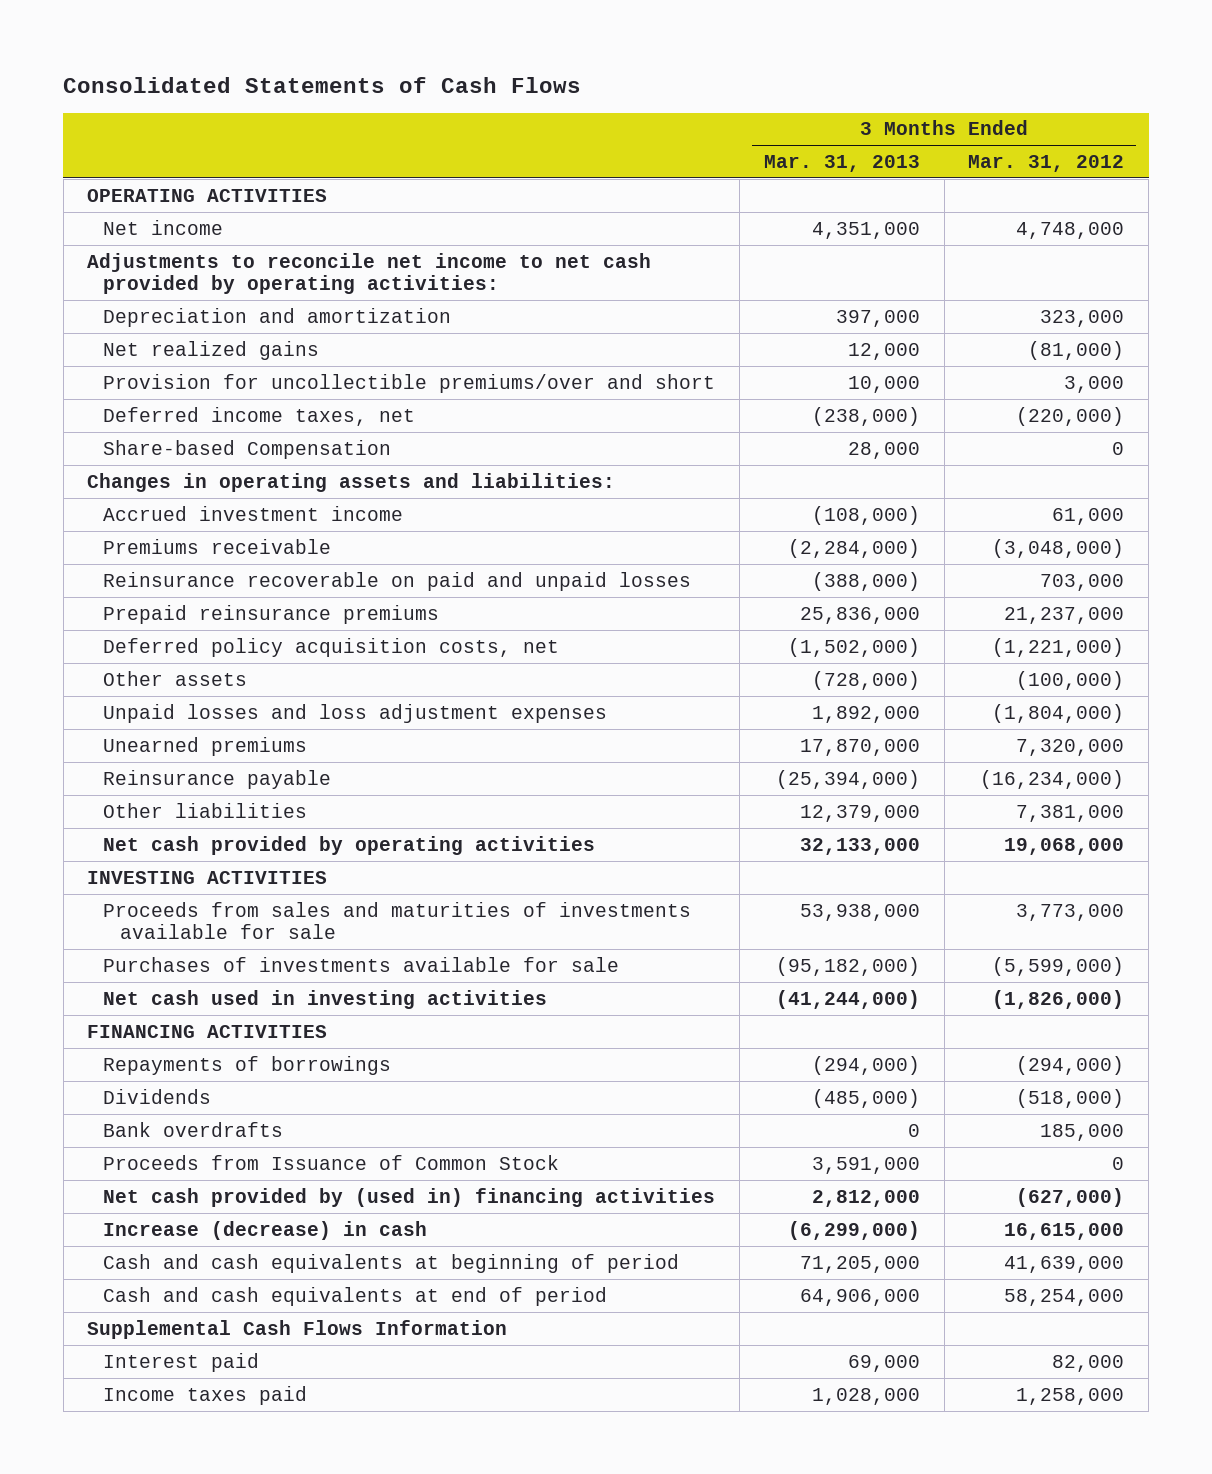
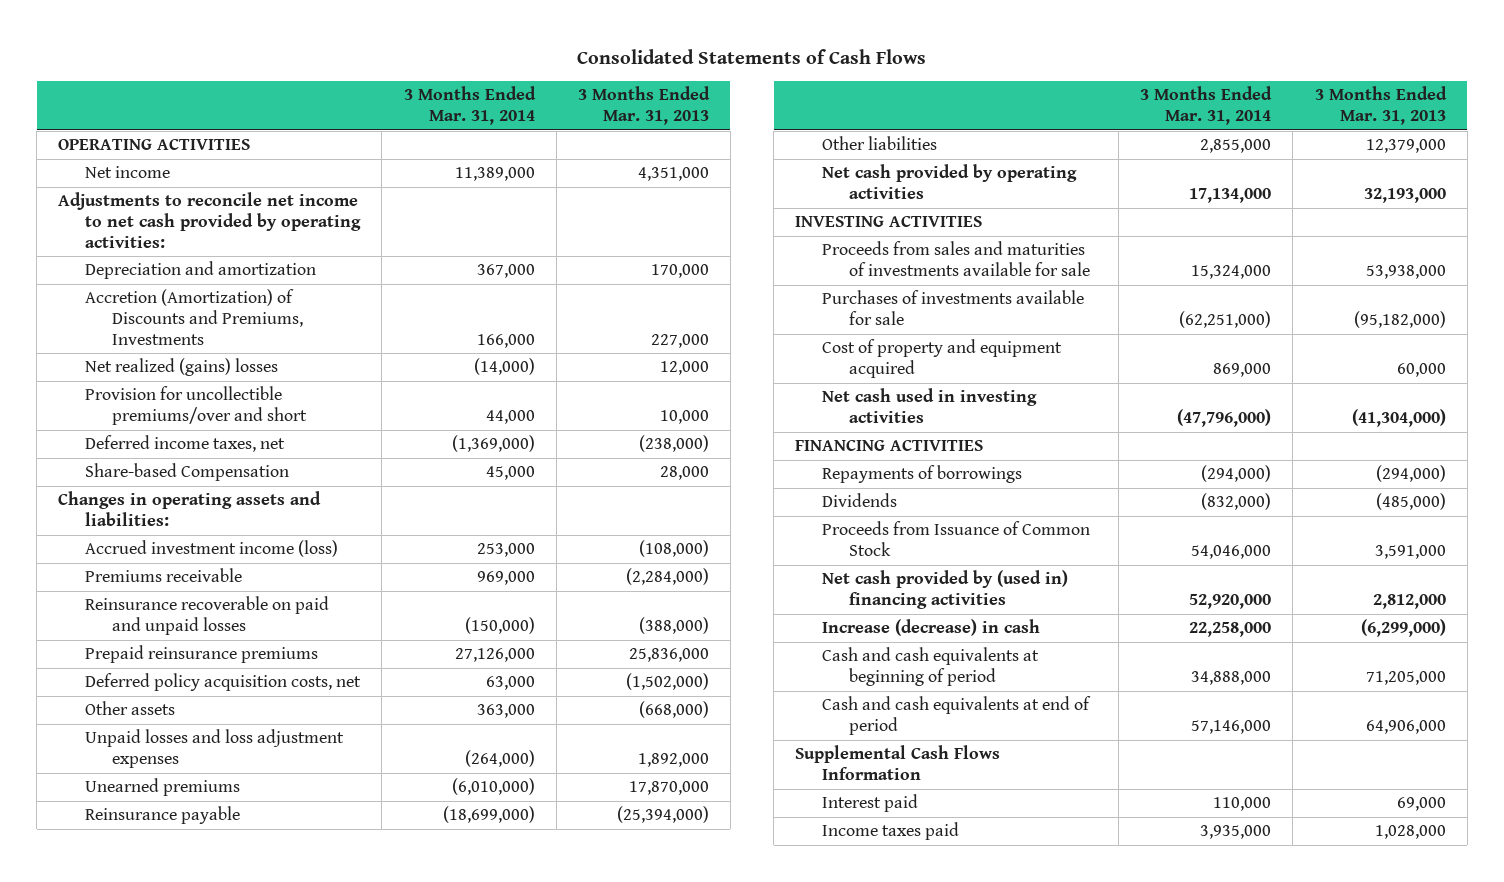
[968,154,1125,172] Mar. 31, 2012 -> none
none -> [403,86,536,126] 3 Months Ended Mar. 31, 2014
[835,309,920,327] 397,000 -> [650,264,709,279] 170,000
none -> [85,289,304,345] Accretion (Amortization) of Discounts and Premiums, Investments
[103,340,320,360] Net realized gains -> [85,358,279,377] Net realized (gains) losses
[103,505,404,521] Accrued investment income -> [85,540,339,558] Accrued investment income (loss)
[811,670,920,690] (728,000) -> [638,701,709,719] (668,000)
[799,837,920,855] 32,133,000 -> [1363,188,1446,204] 32,193,000
none -> [822,339,1063,379] Cost of property and equipment acquired
[775,989,920,1009] (41,244,000) -> [1351,409,1446,428] (41,304,000)
[103,1121,284,1137] Bank overdrafts -> none

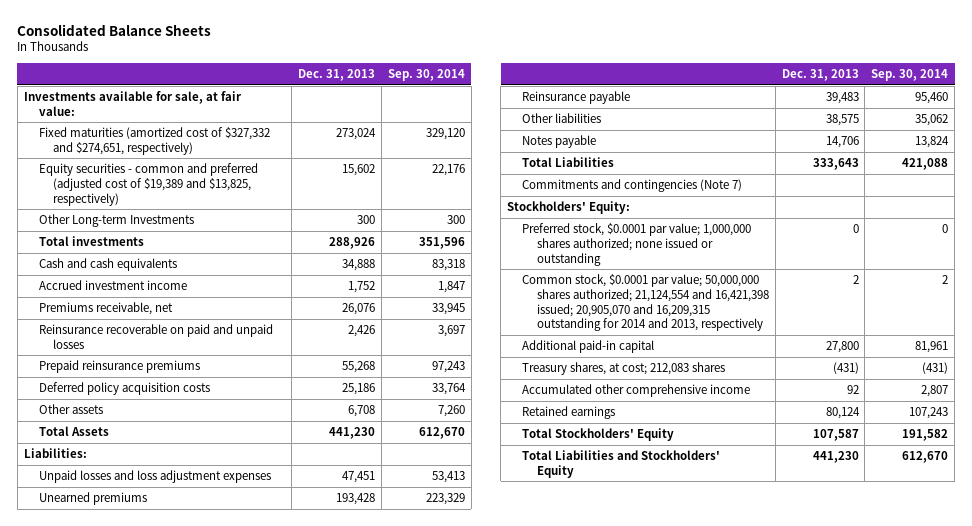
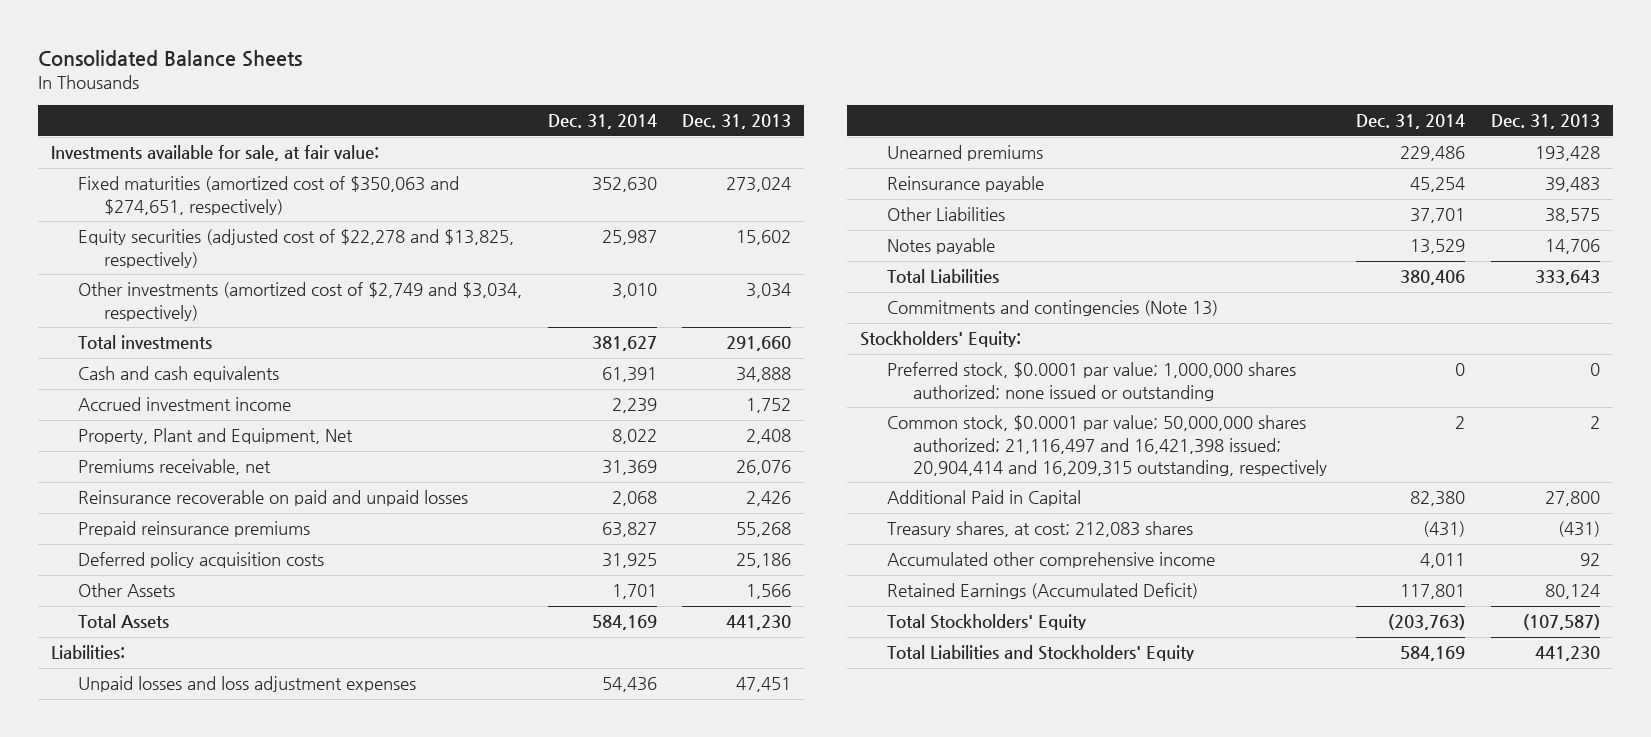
[388,69,466,82] Sep. 30, 2014 -> none
none -> [547,114,657,130] Dec. 31, 2014
[38,214,194,228] Other Long-term Investments -> none
[38,127,270,155] Fixed maturities (amortized cost of $327,332 and $274,651, respectively) -> [77,176,459,215] Fixed maturities (amortized cost of $350,063 and $274,651, respectively)
[38,163,258,206] Equity securities - common and preferred (adjusted cost of $19,389 and $13,825, respectively) -> [77,229,514,268] Equity securities (adjusted cost of $22,278 and $13,825, respectively)
none -> [77,282,522,321] Other investments (amortized cost of $2,749 and $3,034, respectively)
[329,237,376,250] 288,926 -> [726,336,792,352] 291,660
none -> [77,428,353,445] Property, Plant and Equipment, Net
[38,404,103,415] Other assets -> [77,583,175,598] Other Assets
[348,405,376,418] 6,708 -> [746,584,792,600] 1,566
[521,113,601,124] Other liabilities -> [886,207,1005,222] Other Liabilities
[521,179,742,193] Commitments and contingencies (Note 7) -> [886,300,1218,317] Commitments and contingencies (Note 13)
[521,274,769,332] Common stock, $0.0001 par value; 50,000,000 shares authorized; 21,124,554 and 16,421,398 issued; 20,905,070 and 16,209,315 outstanding for 2014 and 2013, respectively -> [886,415,1328,476] Common stock, $0.0001 par value; 50,000,000 shares authorized; 21,116,497 and 16,421,398 issued; 20,904,414 and 16,209,315 outstanding, respectively
[521,340,654,354] Additional paid-in capital -> [886,490,1081,507] Additional Paid in Capital
[521,406,615,420] Retained earnings -> [886,583,1198,600] Retained Earnings (Accumulated Deficit)
[812,429,859,442] 107,587 -> [1523,614,1601,631] (107,587)

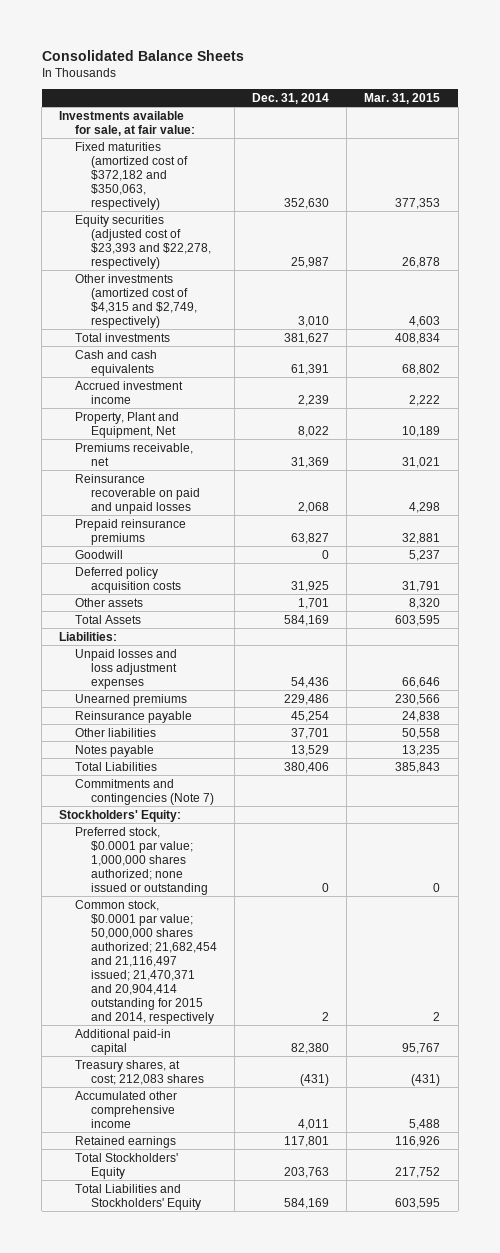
[682,114,792,130] Dec. 31, 2013 -> none
none -> [364,92,441,104] Mar. 31, 2015
[77,176,459,215] Fixed maturities (amortized cost of $350,063 and $274,651, respectively) -> [75,141,188,210] Fixed maturities (amortized cost of $372,182 and $350,063, respectively)
[77,229,514,268] Equity securities (adjusted cost of $22,278 and $13,825, respectively) -> [75,214,211,269] Equity securities (adjusted cost of $23,393 and $22,278, respectively)
[77,282,522,321] Other investments (amortized cost of $2,749 and $3,034, respectively) -> [75,273,197,328] Other investments (amortized cost of $4,315 and $2,749, respectively)
none -> [75,549,124,559] Goodwill
[77,583,175,598] Other Assets -> [75,597,144,607] Other assets
[886,207,1005,222] Other Liabilities -> [75,727,157,737] Other liabilities
[886,300,1218,317] Commitments and contingencies (Note 13) -> [75,778,214,805] Commitments and contingencies (Note 7)
[886,415,1328,476] Common stock, $0.0001 par value; 50,000,000 shares authorized; 21,116,497 and 16,421,398 issued; 20,904,414 and 16,209,315 outstanding, respectively -> [75,899,217,1024] Common stock, $0.0001 par value; 50,000,000 shares authorized; 21,682,454 and 21,116,497 issued; 21,470,371 and 20,904,414 outstanding for 2015 and 2014, respectively
[886,490,1081,507] Additional Paid in Capital -> [75,1028,172,1055] Additional paid-in capital
[886,583,1198,600] Retained Earnings (Accumulated Deficit) -> [75,1135,177,1148] Retained earnings
[1388,614,1466,631] (203,763) -> [284,1166,330,1178] 203,763

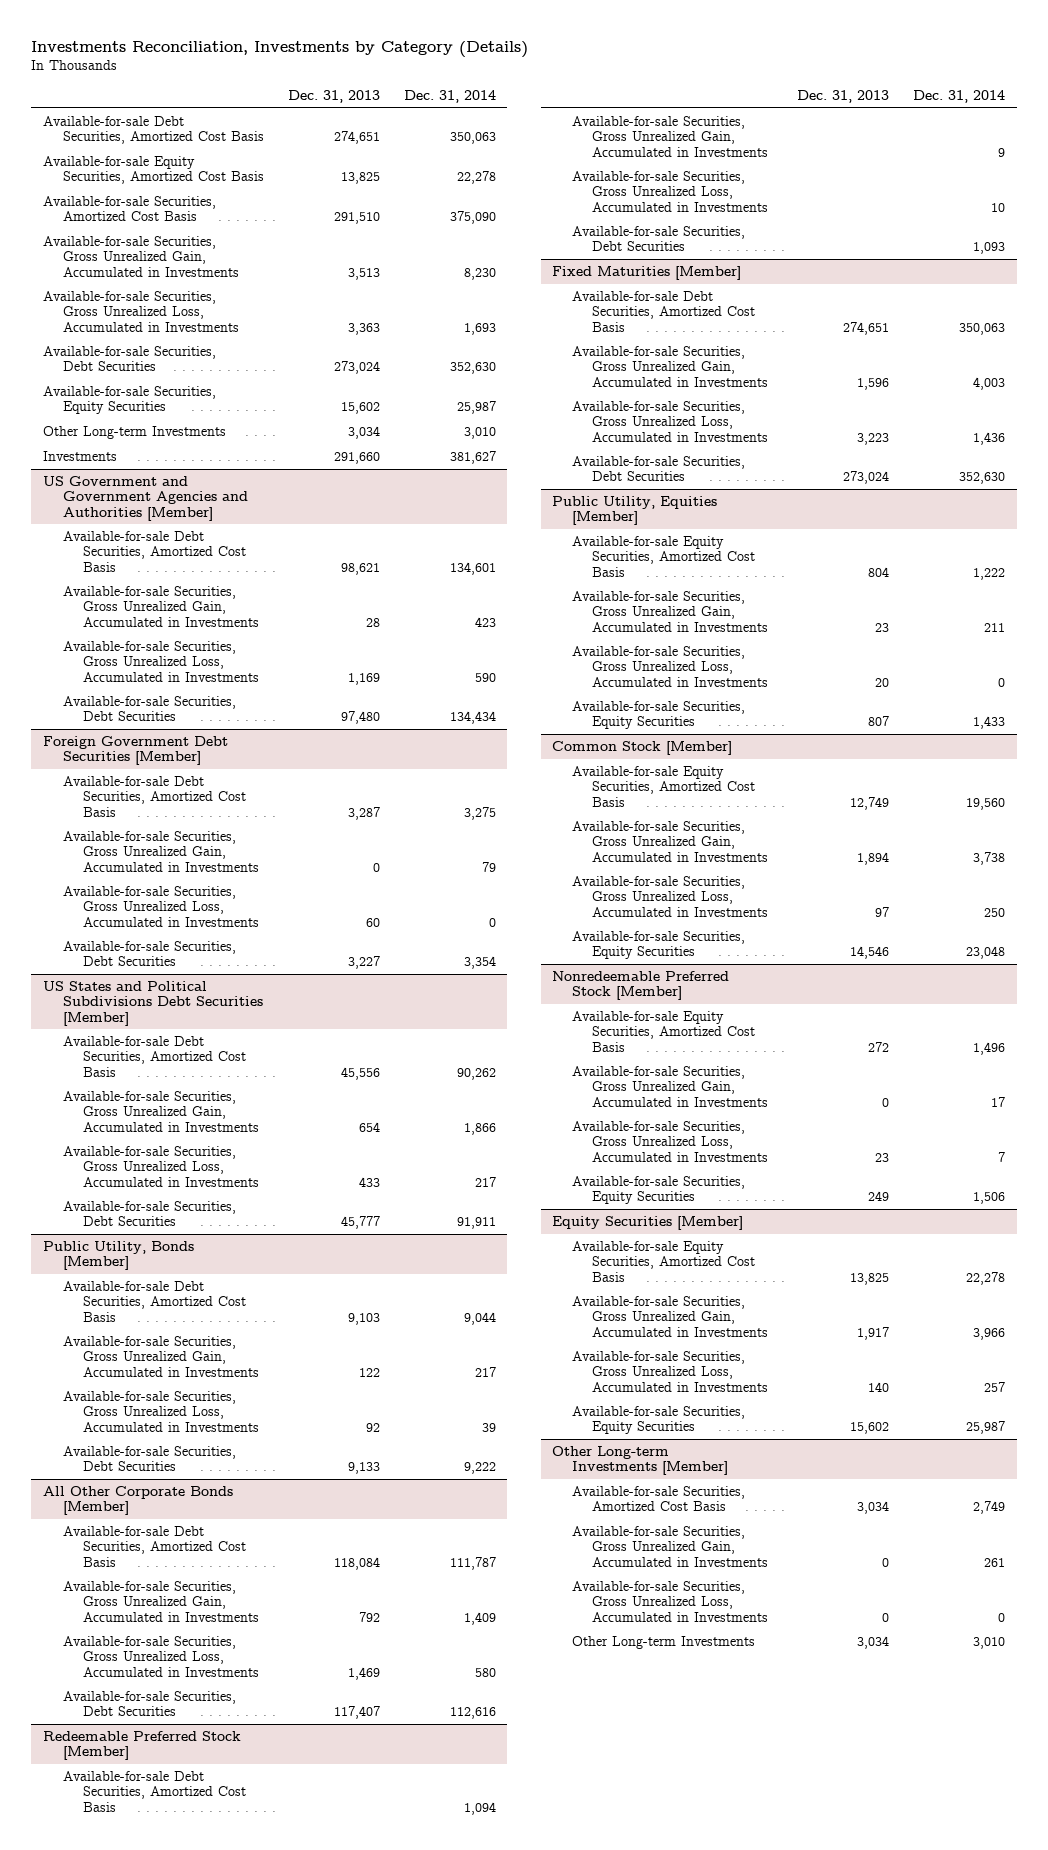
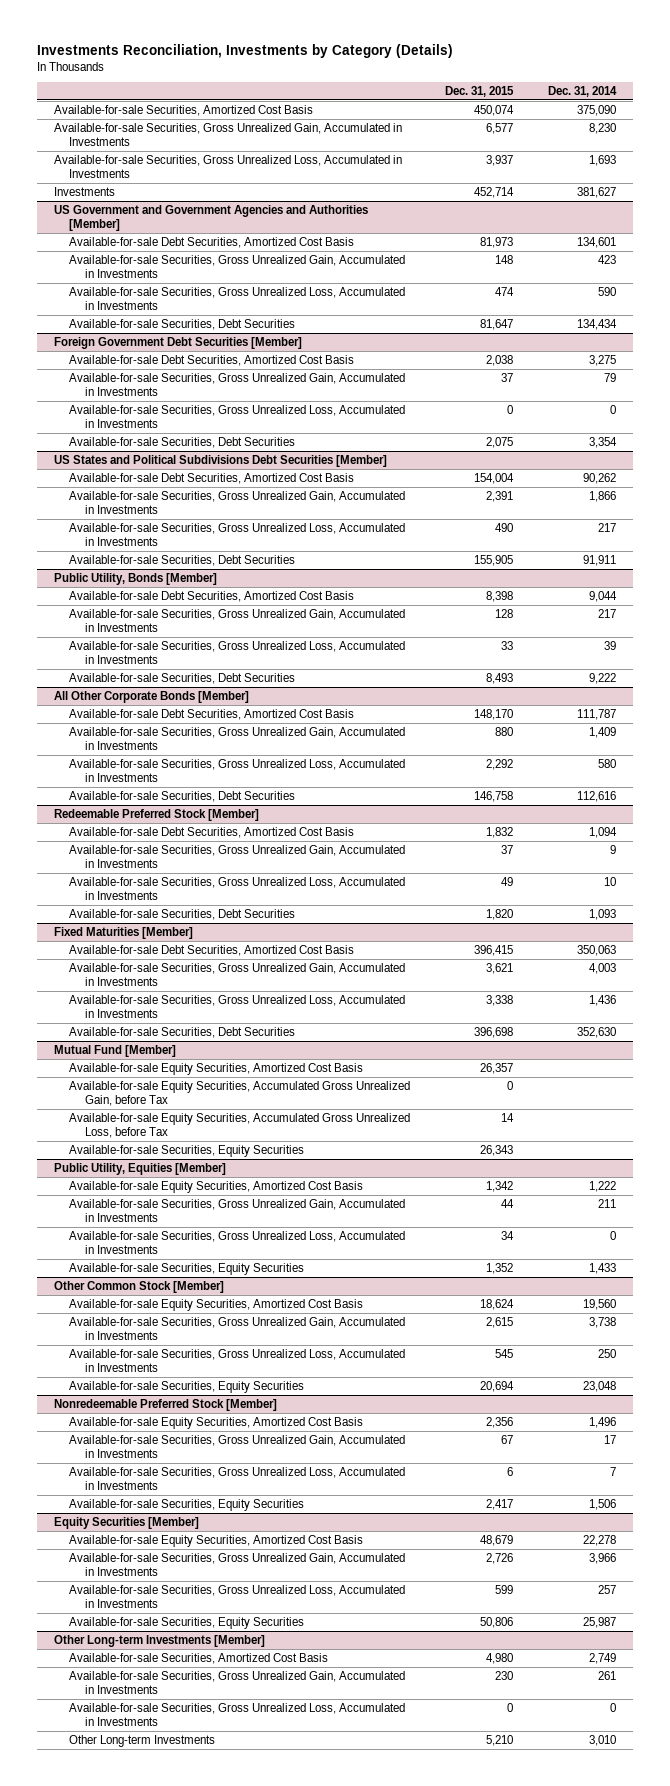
[287,90,380,104] Dec. 31, 2013 -> none
none -> [445,85,515,97] Dec. 31, 2015
[43,115,265,145] Available-for-sale Debt Securities, Amortized Cost Basis -> none
[43,155,265,185] Available-for-sale Equity Securities, Amortized Cost Basis -> none
[43,345,217,372] Available-for-sale Securities, Debt Securities -> none
[43,385,217,415] Available-for-sale Securities, Equity Securities -> none
[43,425,227,439] Other Long-term Investments -> none
none -> [54,1044,177,1057] Mutual Fund [Member]
none -> [69,1062,364,1075] Available-for-sale Equity Securities, Amortized Cost Basis
none -> [69,1080,411,1106] Available-for-sale Equity Securities, Accumulated Gross Unrealized Gain, before Tax
none -> [69,1112,411,1138] Available-for-sale Equity Securities, Accumulated Gross Unrealized Loss, before Tax
none -> [69,1144,305,1157] Available-for-sale Securities, Equity Securities
[552,740,733,755] Common Stock [Member] -> [54,1280,225,1293] Other Common Stock [Member]

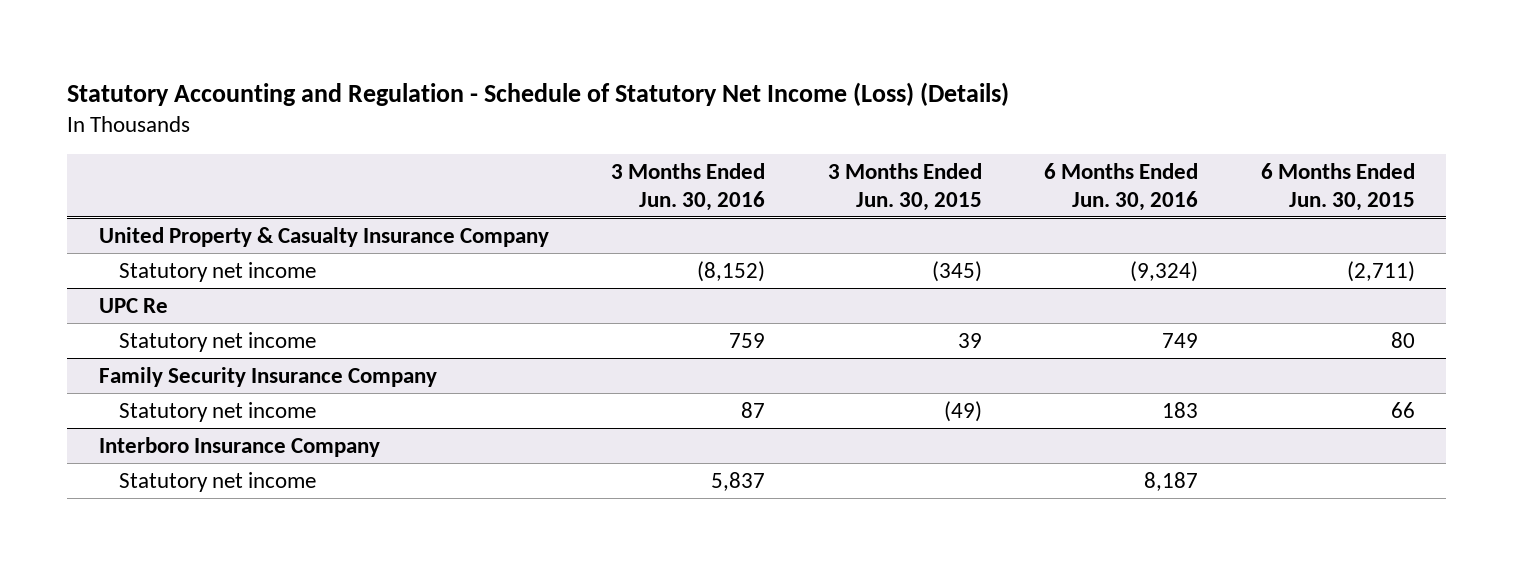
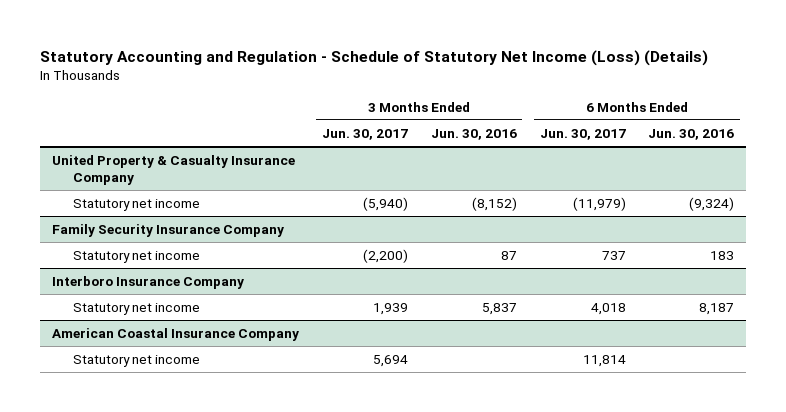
[827,162,982,211] 3 Months Ended Jun. 30, 2015 -> none
[1260,162,1415,211] 6 Months Ended Jun. 30, 2015 -> none
none -> [321,128,408,140] Jun. 30, 2017
none -> [539,128,626,140] Jun. 30, 2017
[98,297,168,313] UPC Re -> none
[118,331,316,352] Statutory net income -> none
none -> [51,327,299,341] American Coastal Insurance Company
none -> [73,354,201,367] Statutory net income

